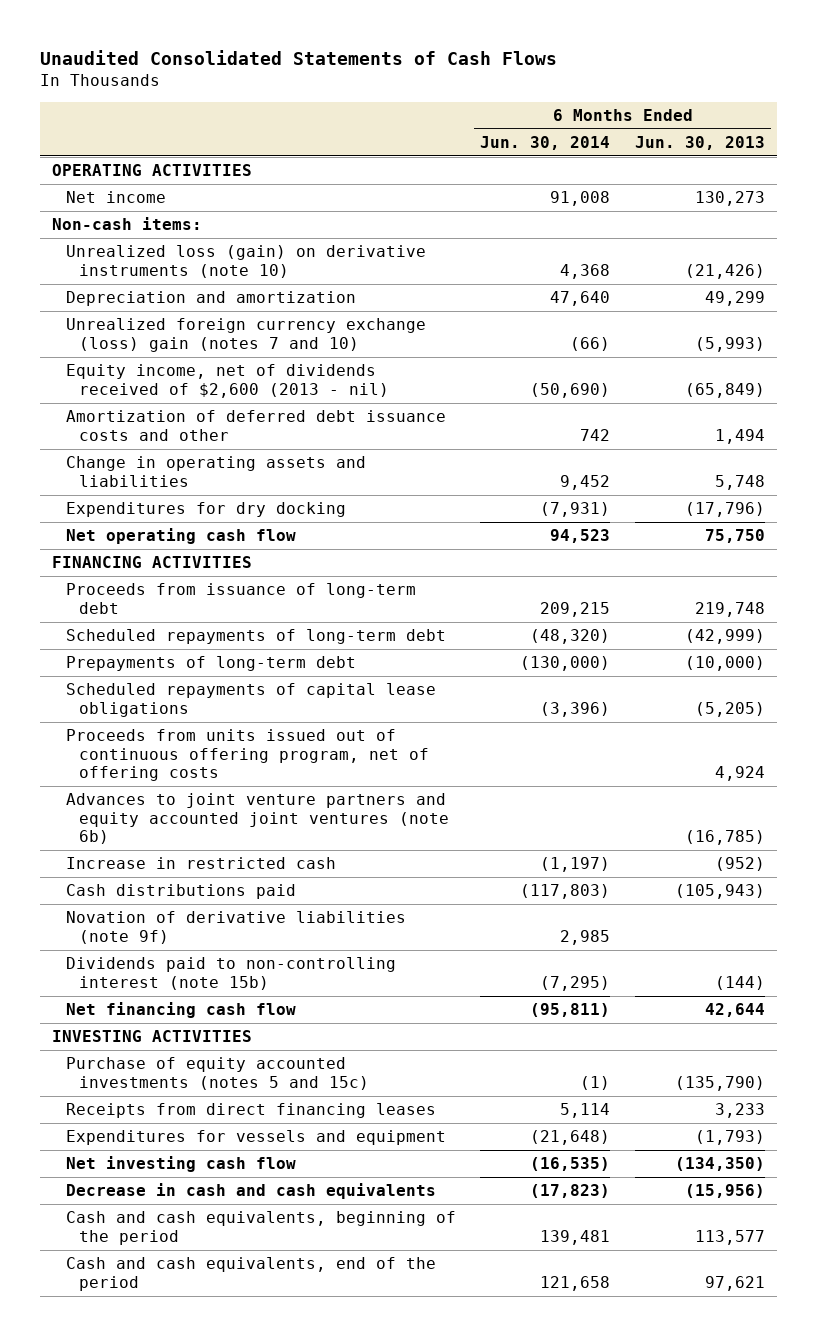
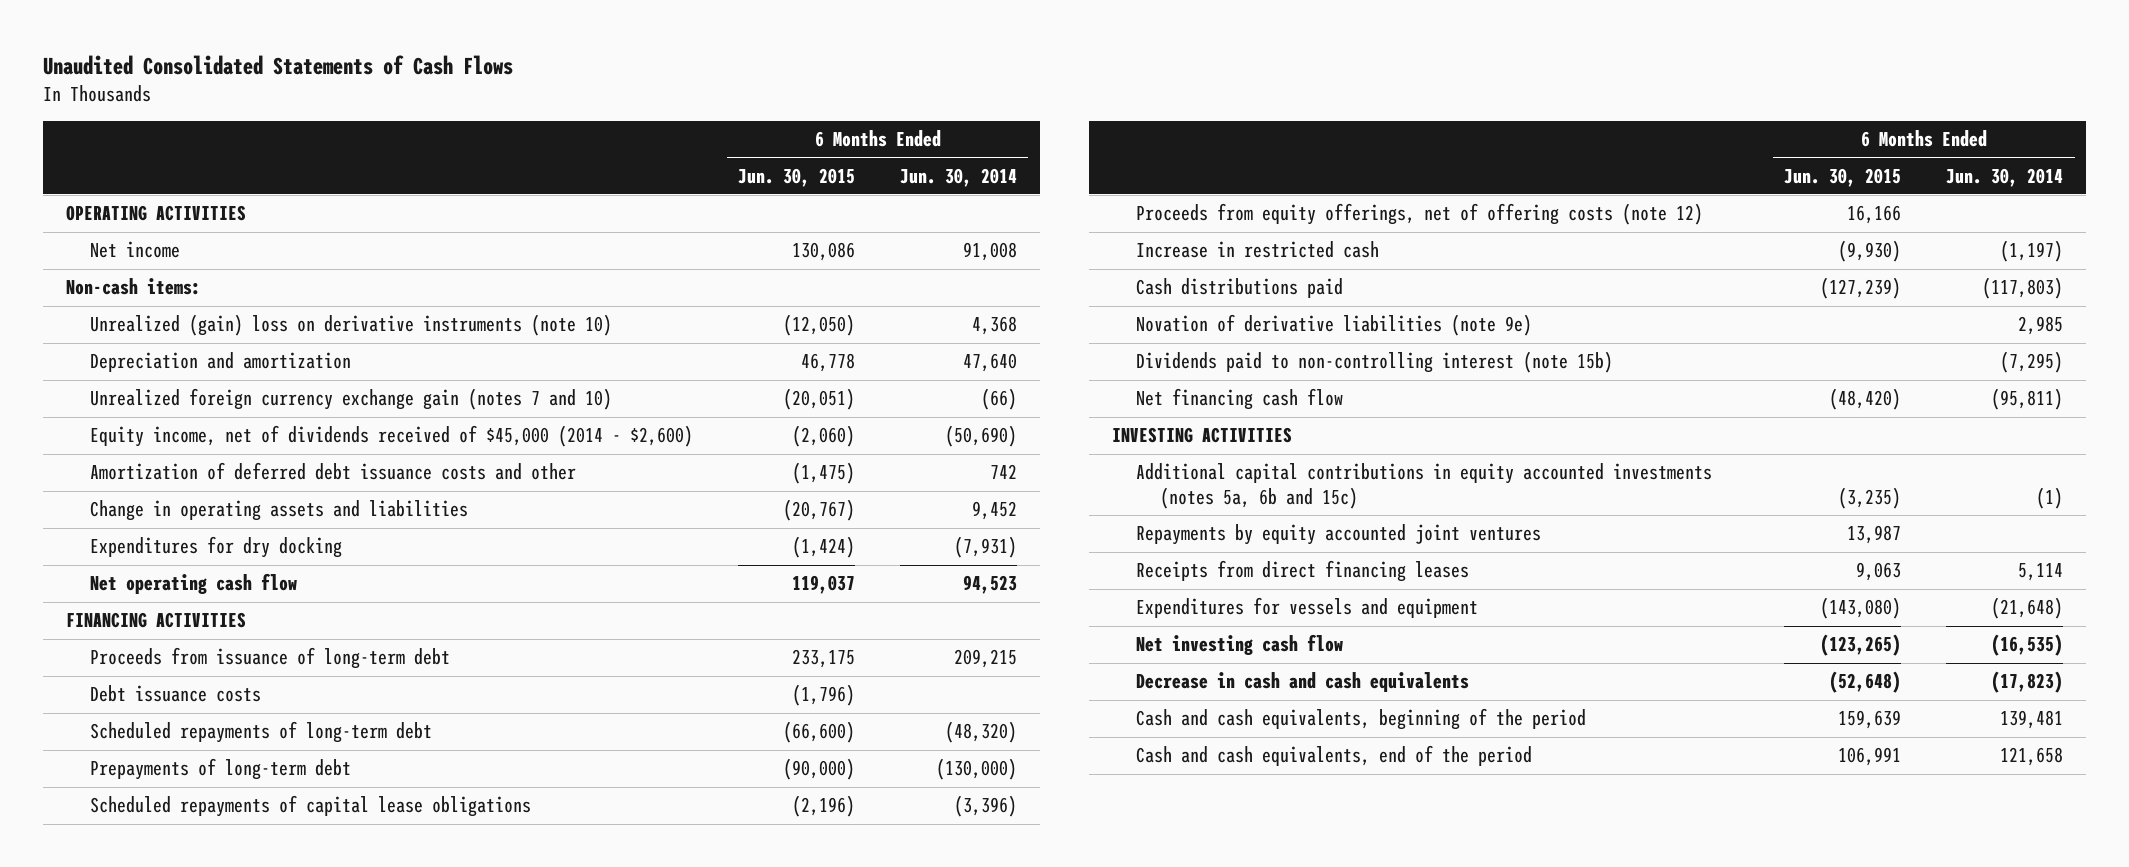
[634,136,765,151] Jun. 30, 2013 -> none
none -> [737,167,855,187] Jun. 30, 2015
[65,245,426,278] Unrealized loss (gain) on derivative instruments (note 10) -> [89,314,612,337] Unrealized (gain) loss on derivative instruments (note 10)
[65,318,426,352] Unrealized foreign currency exchange (loss) gain (notes 7 and 10) -> [89,388,612,411] Unrealized foreign currency exchange gain (notes 7 and 10)
[65,364,390,398] Equity income, net of dividends received of $2,600 (2013 - nil) -> [89,425,693,448] Equity income, net of dividends received of $45,000 (2014 - $2,600)
none -> [89,685,261,703] Debt issuance costs
[65,793,450,845] Advances to joint venture partners and equity accounted joint ventures (note 6b) -> none
[65,729,430,782] Proceeds from units issued out of continuous offering program, net of offering costs -> [1136,203,1704,226] Proceeds from equity offerings, net of offering costs (note 12)
[65,911,406,944] Novation of derivative liabilities (note 9f) -> [1136,314,1533,337] Novation of derivative liabilities (note 9e)
[65,1057,370,1090] Purchase of equity accounted investments (notes 5 and 15c) -> [1136,463,1713,510] Additional capital contributions in equity accounted investments (notes 5a, 6b and 15c)
none -> [1136,524,1542,546] Repayments by equity accounted joint ventures

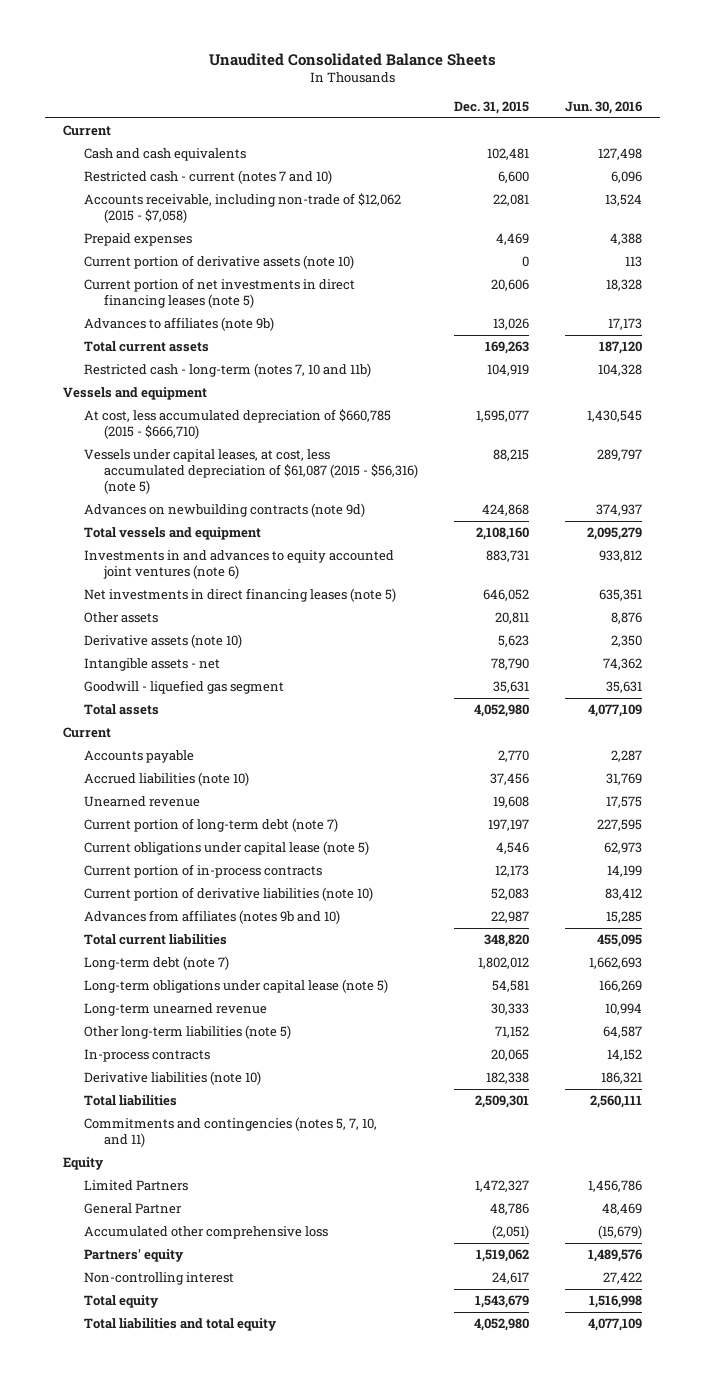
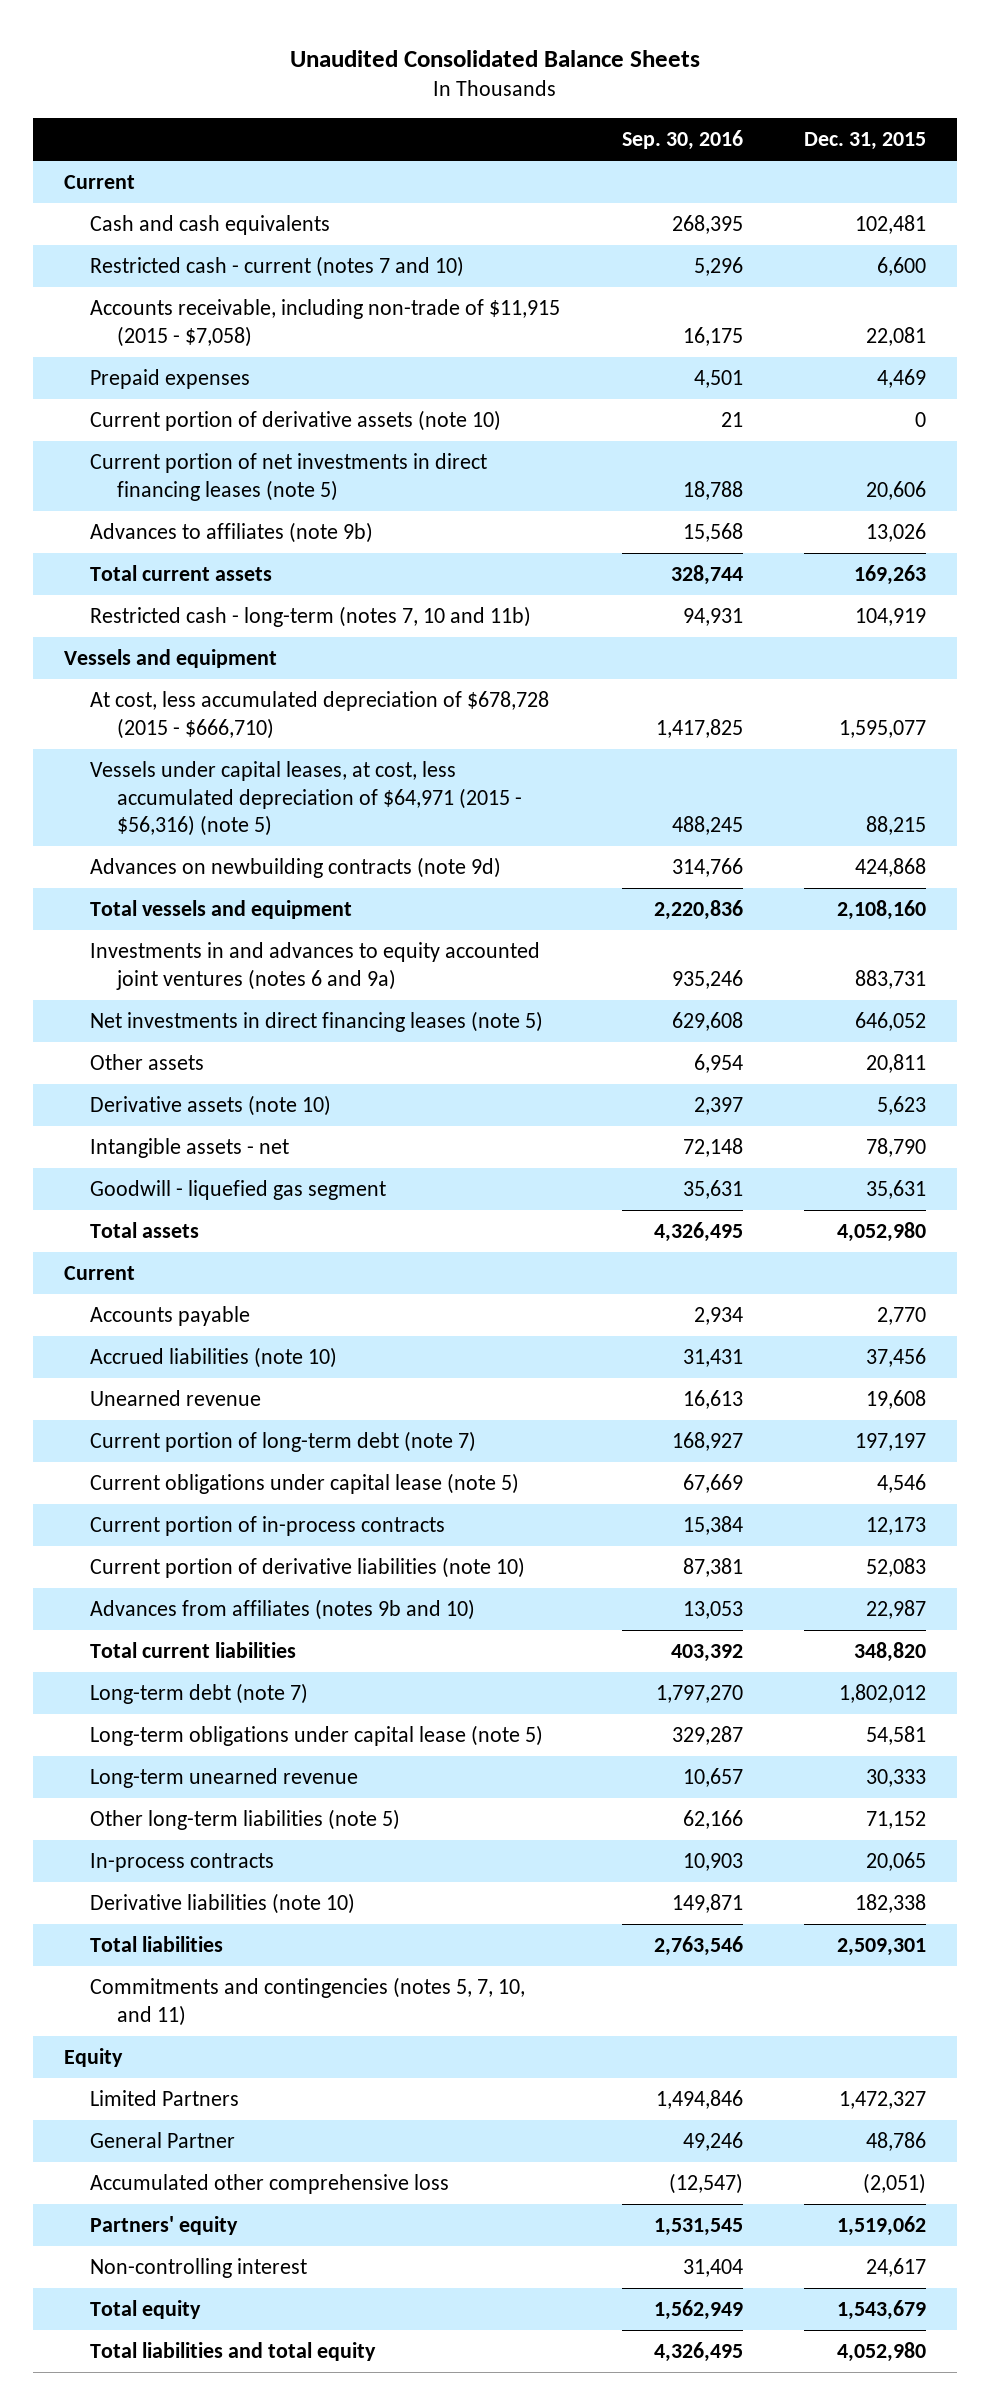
[565,101,643,115] Jun. 30, 2016 -> none
none -> [621,130,743,151] Sep. 30, 2016
[83,192,401,223] Accounts receivable, including non-trade of $12,062 (2015 - $7,058) -> [90,299,561,347] Accounts receivable, including non-trade of $11,915 (2015 - $7,058)
[83,408,391,439] At cost, less accumulated depreciation of $660,785 (2015 - $666,710) -> [90,691,550,739] At cost, less accumulated depreciation of $678,728 (2015 - $666,710)
[83,448,419,494] Vessels under capital leases, at cost, less accumulated depreciation of $61,087 (2015 - $56,316) (note 5) -> [90,761,523,837] Vessels under capital leases, at cost, less accumulated depreciation of $64,971 (2015 - $56,316) (note 5)
[83,549,394,579] Investments in and advances to equity accounted joint ventures (note 6) -> [90,942,541,990] Investments in and advances to equity accounted joint ventures (notes 6 and 9a)

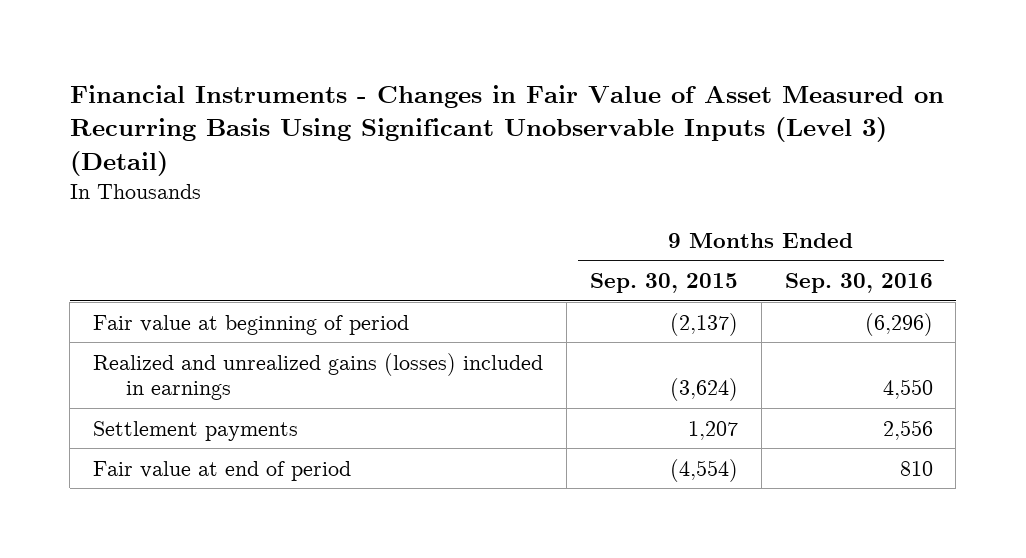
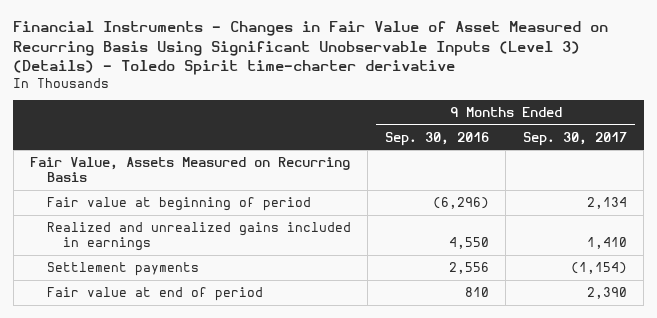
[69,85,944,176] Financial Instruments - Changes in Fair Value of Asset Measured on Recurring Basis Using Significant Unobservable Inputs (Level 3) (Detail) -> [13,21,609,75] Financial Instruments - Changes in Fair Value of Asset Measured on Recurring Basis Using Significant Unobservable Inputs (Level 3) (Details) - Toledo Spirit time-charter derivative
[589,273,738,294] Sep. 30, 2015 -> none
none -> [522,131,627,146] Sep. 30, 2017
none -> [30,157,351,183] Fair Value, Assets Measured on Recurring Basis
[93,352,544,401] Realized and unrealized gains (losses) included in earnings -> [46,222,351,252] Realized and unrealized gains included in earnings

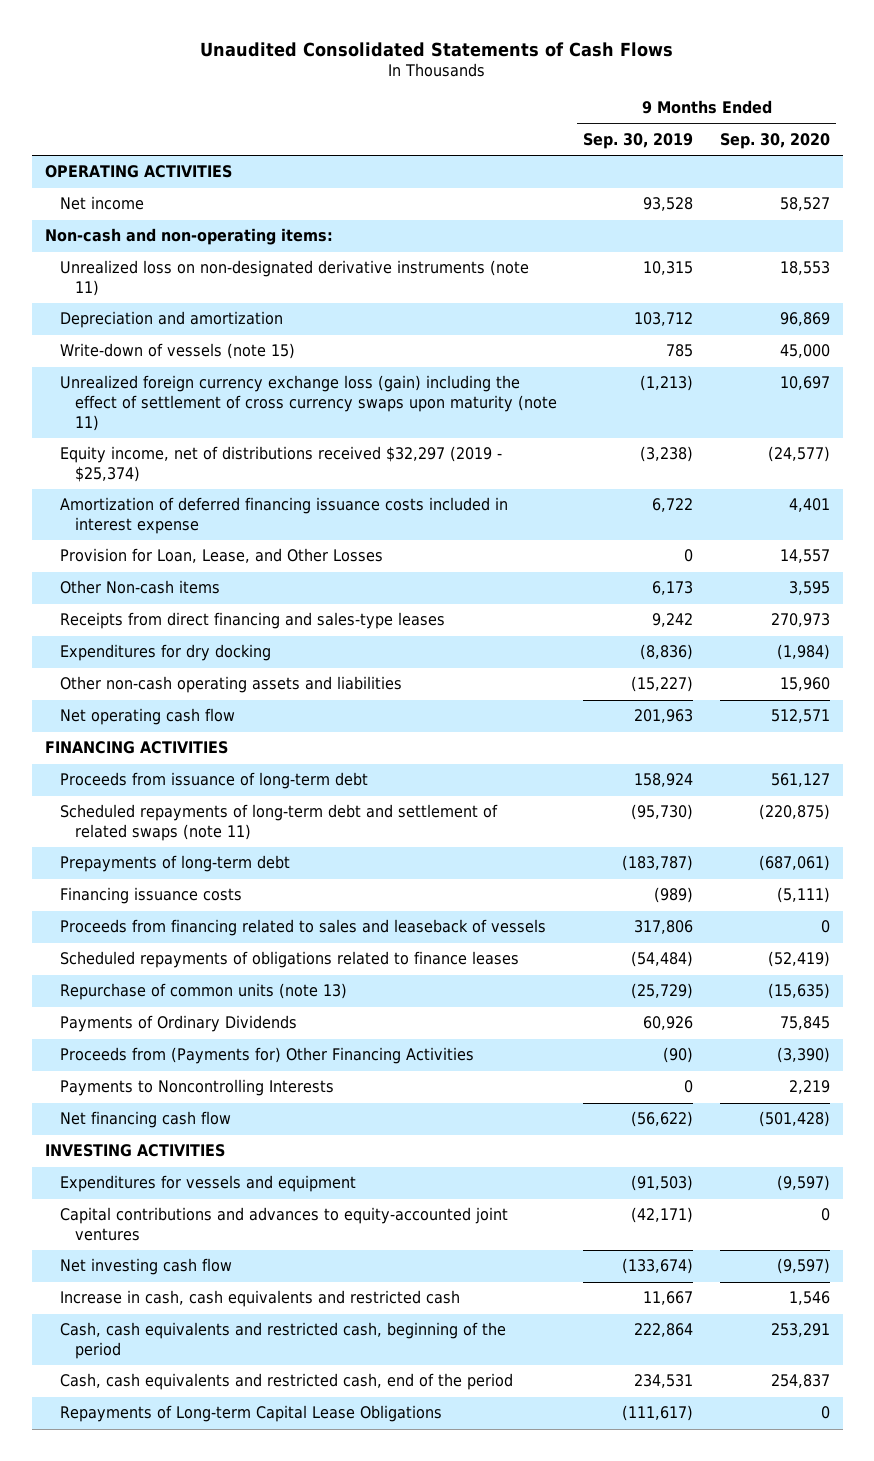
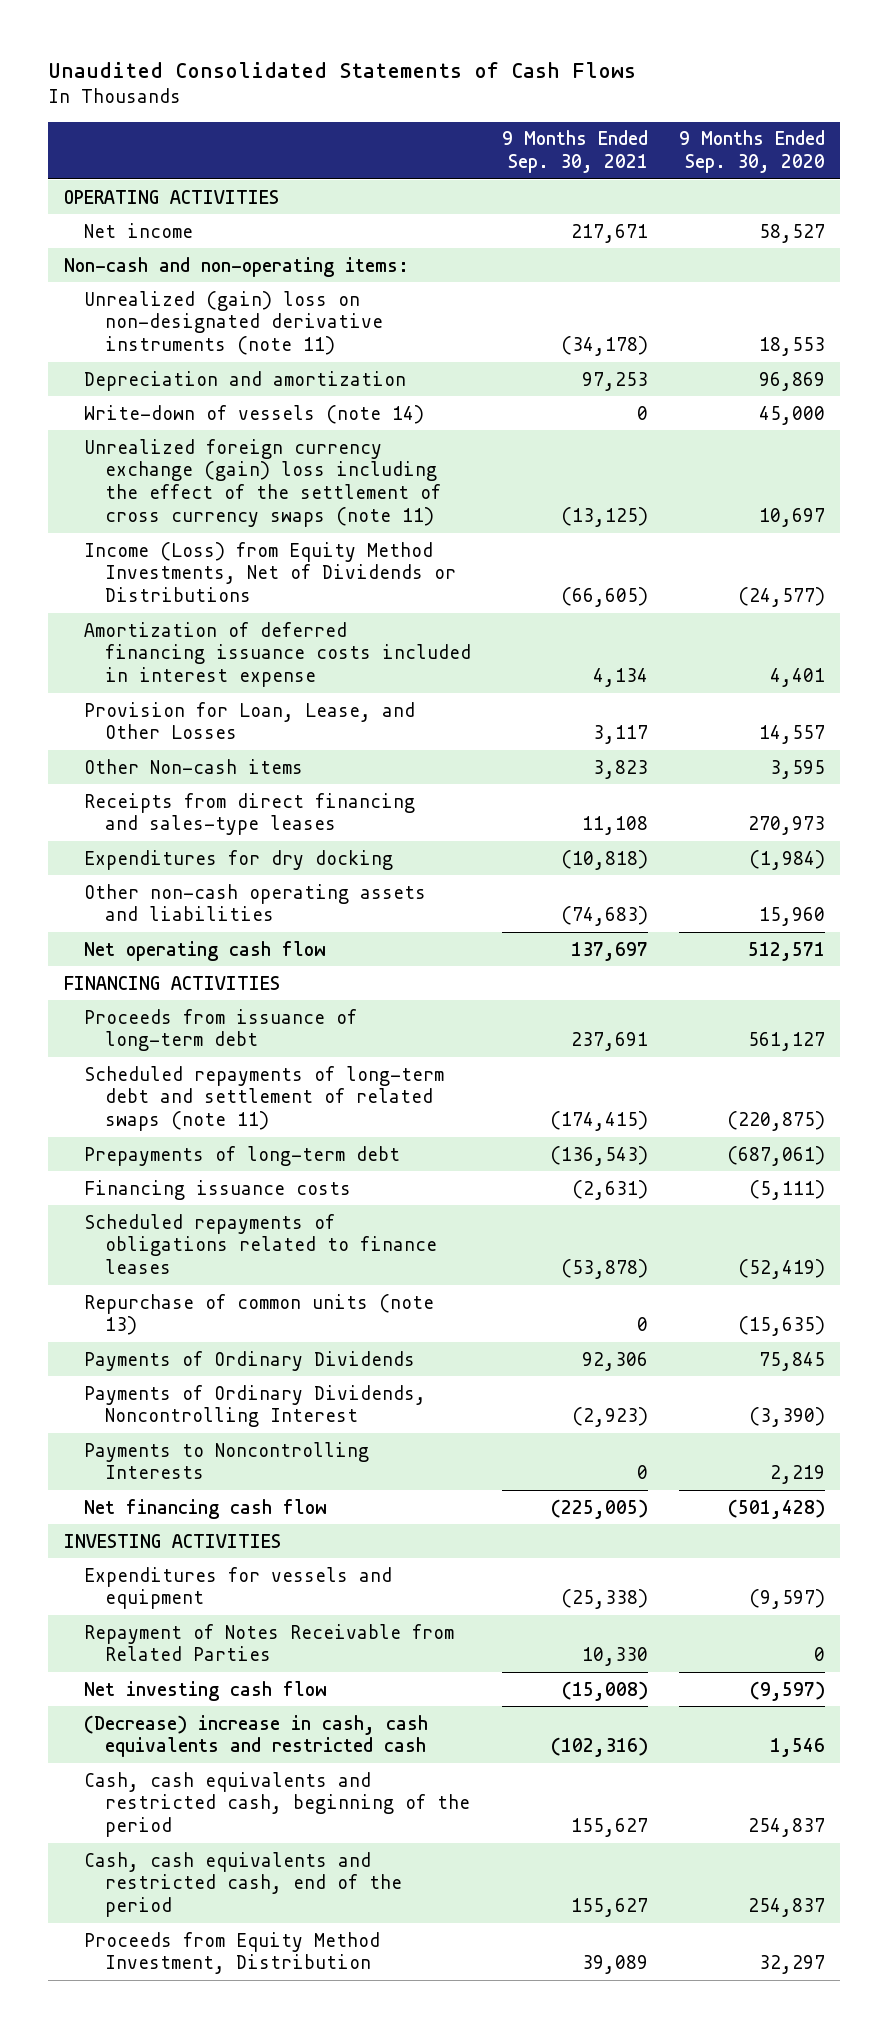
[583,132,694,149] Sep. 30, 2019 -> none
none -> [502,130,649,174] 9 Months Ended Sep. 30, 2021
[60,260,530,297] Unrealized loss on non-designated derivative instruments (note 11) -> [84,290,384,356] Unrealized (gain) loss on non-designated derivative instruments (note 11)
[60,343,296,360] Write-down of vessels (note 15) -> [84,404,425,424] Write-down of vessels (note 14)
[60,375,558,432] Unrealized foreign currency exchange loss (gain) including the effect of settlement of cross currency swaps upon maturity (note 11) -> [84,438,442,528] Unrealized foreign currency exchange (gain) loss including the effect of the settlement of cross currency swaps (note 11)
[60,446,503,483] Equity income, net of distributions received $32,297 (2019 - $25,374) -> [84,541,457,603] Income (Loss) from Equity Method Investments, Net of Dividends or Distributions
[60,919,547,937] Proceeds from financing related to sales and leaseback of vessels -> none
[60,1047,475,1065] Proceeds from (Payments for) Other Financing Activities -> [84,1384,427,1428] Payments of Ordinary Dividends, Noncontrolling Interest
[60,1207,509,1242] Capital contributions and advances to equity-accounted joint ventures -> none
none -> [84,1623,455,1662] Repayment of Notes Receivable from Related Parties
[60,1290,461,1308] Increase in cash, cash equivalents and restricted cash -> [84,1714,429,1758] (Decrease) increase in cash, cash equivalents and restricted cash
[770,1323,830,1338] 253,291 -> [747,1818,825,1838] 254,837
[60,1405,443,1423] Repayments of Long-term Capital Lease Obligations -> none
none -> [84,1931,381,1975] Proceeds from Equity Method Investment, Distribution

